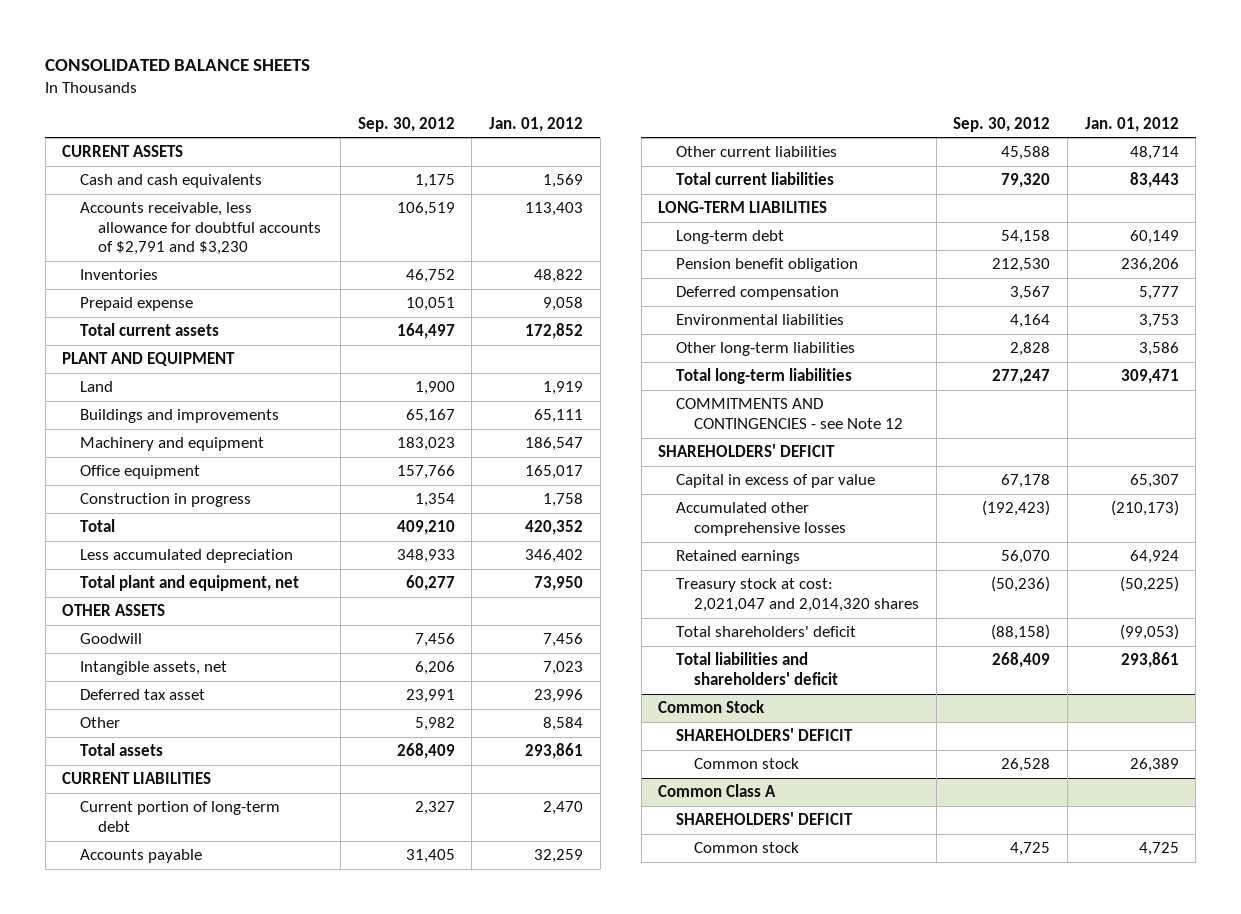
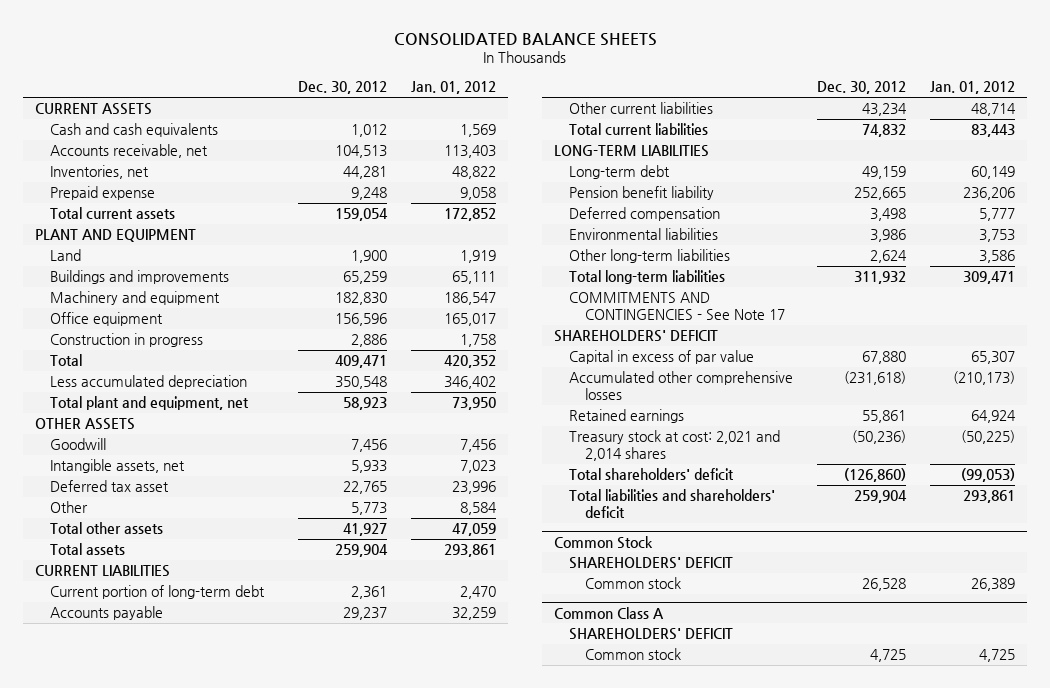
[357,116,455,132] Sep. 30, 2012 -> none
none -> [298,81,388,95] Dec. 30, 2012
[80,202,322,256] Accounts receivable, less allowance for doubtful accounts of $2,791 and $3,230 -> [50,144,209,159] Accounts receivable, net
[80,269,159,281] Inventories -> [50,165,150,180] Inventories, net
none -> [50,522,164,535] Total other assets
[676,258,859,273] Pension benefit obligation -> [569,186,715,201] Pension benefit liability
[676,398,904,429] COMMITMENTS AND CONTINGENCIES - see Note 12 -> [569,292,786,320] COMMITMENTS AND CONTINGENCIES - See Note 17
[676,578,920,612] Treasury stock at cost: 2,021,047 and 2,014,320 shares -> [569,430,781,461] Treasury stock at cost: 2,021 and 2,014 shares

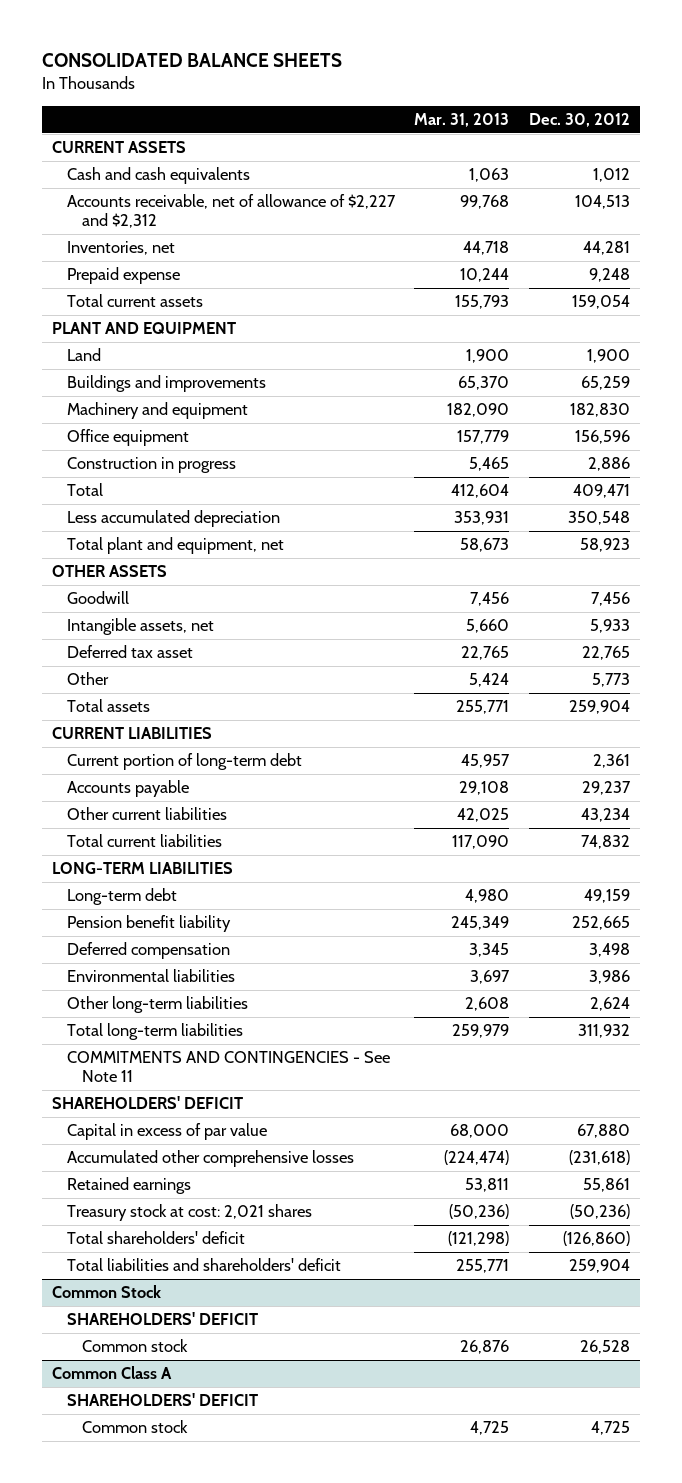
[410,81,496,95] Jan. 01, 2012 -> none
none -> [414,112,510,127] Mar. 31, 2013
[50,144,209,159] Accounts receivable, net -> [66,194,396,229] Accounts receivable, net of allowance of $2,227 and $2,312
[50,522,164,535] Total other assets -> none
[569,292,786,320] COMMITMENTS AND CONTINGENCIES - See Note 17 -> [66,1051,390,1083] COMMITMENTS AND CONTINGENCIES - See Note 11
[569,430,781,461] Treasury stock at cost: 2,021 and 2,014 shares -> [66,1204,312,1222] Treasury stock at cost: 2,021 shares

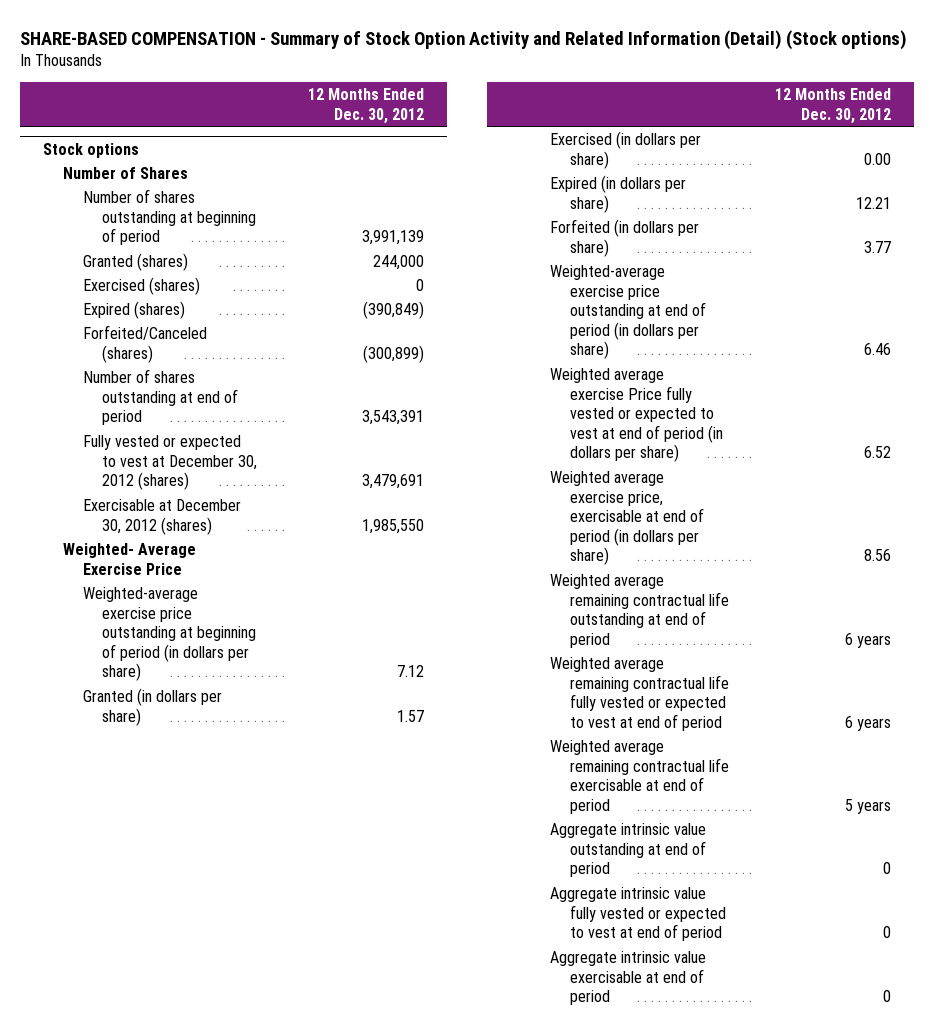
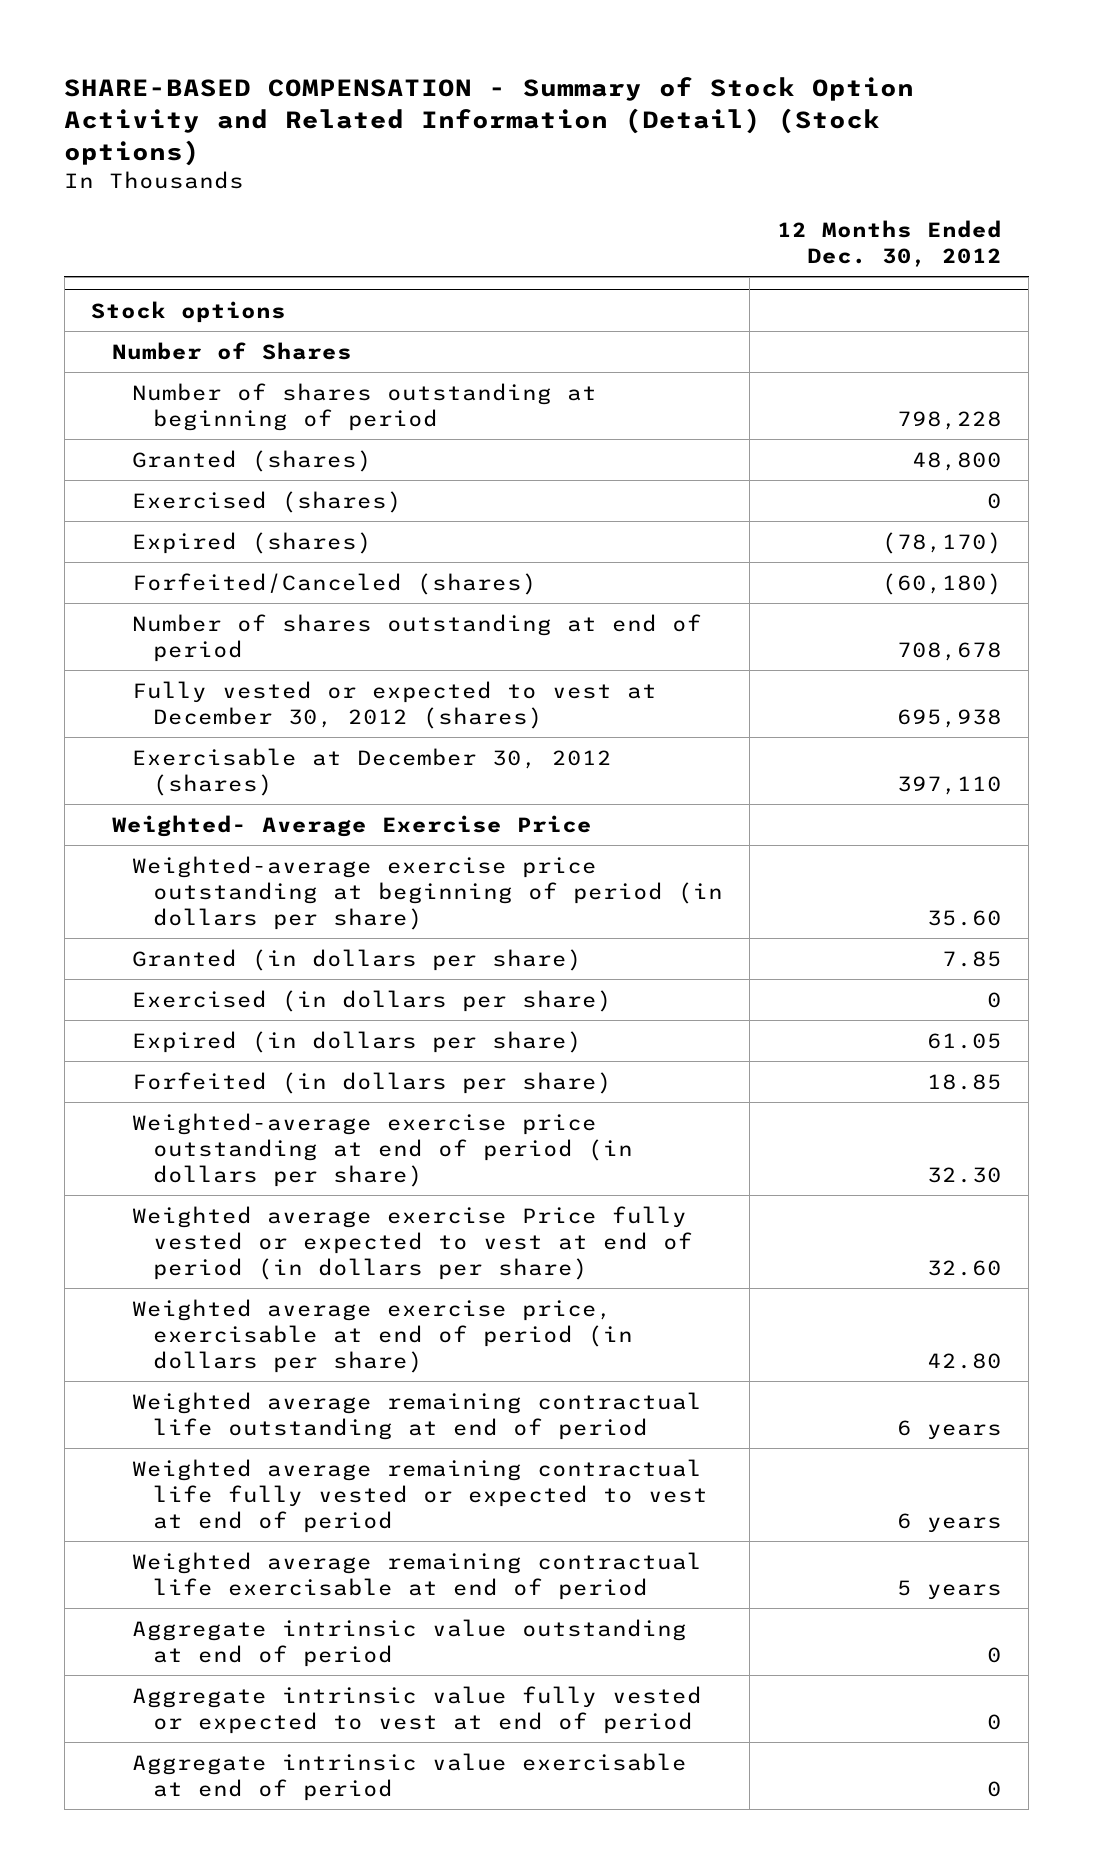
[361,230,424,246] 3,991,139 -> [896,410,1002,430] 798,228
[372,254,424,270] 244,000 -> [911,451,1002,471] 48,800
[362,300,424,319] (390,849) -> [881,531,1002,554] (78,170)
[362,344,424,363] (300,899) -> [881,572,1002,595] (60,180)
[361,410,424,426] 3,543,391 -> [896,641,1002,661] 708,678
[361,474,424,490] 3,479,691 -> [896,708,1002,728] 695,938
[361,518,424,534] 1,985,550 -> [896,775,1002,795] 397,110
[396,665,424,678] 7.12 -> [926,909,1002,926] 35.60
[396,709,424,722] 1.57 -> [941,950,1002,967] 7.85
[864,152,892,165] 0.00 -> [986,991,1002,1008] 0
[856,196,892,209] 12.21 -> [926,1032,1002,1049] 61.05
[864,240,892,253] 3.77 -> [926,1073,1002,1090] 18.85
[864,343,892,356] 6.46 -> [926,1166,1002,1183] 32.30
[864,446,892,459] 6.52 -> [926,1259,1002,1276] 32.60
[864,549,892,562] 8.56 -> [926,1352,1002,1369] 42.80

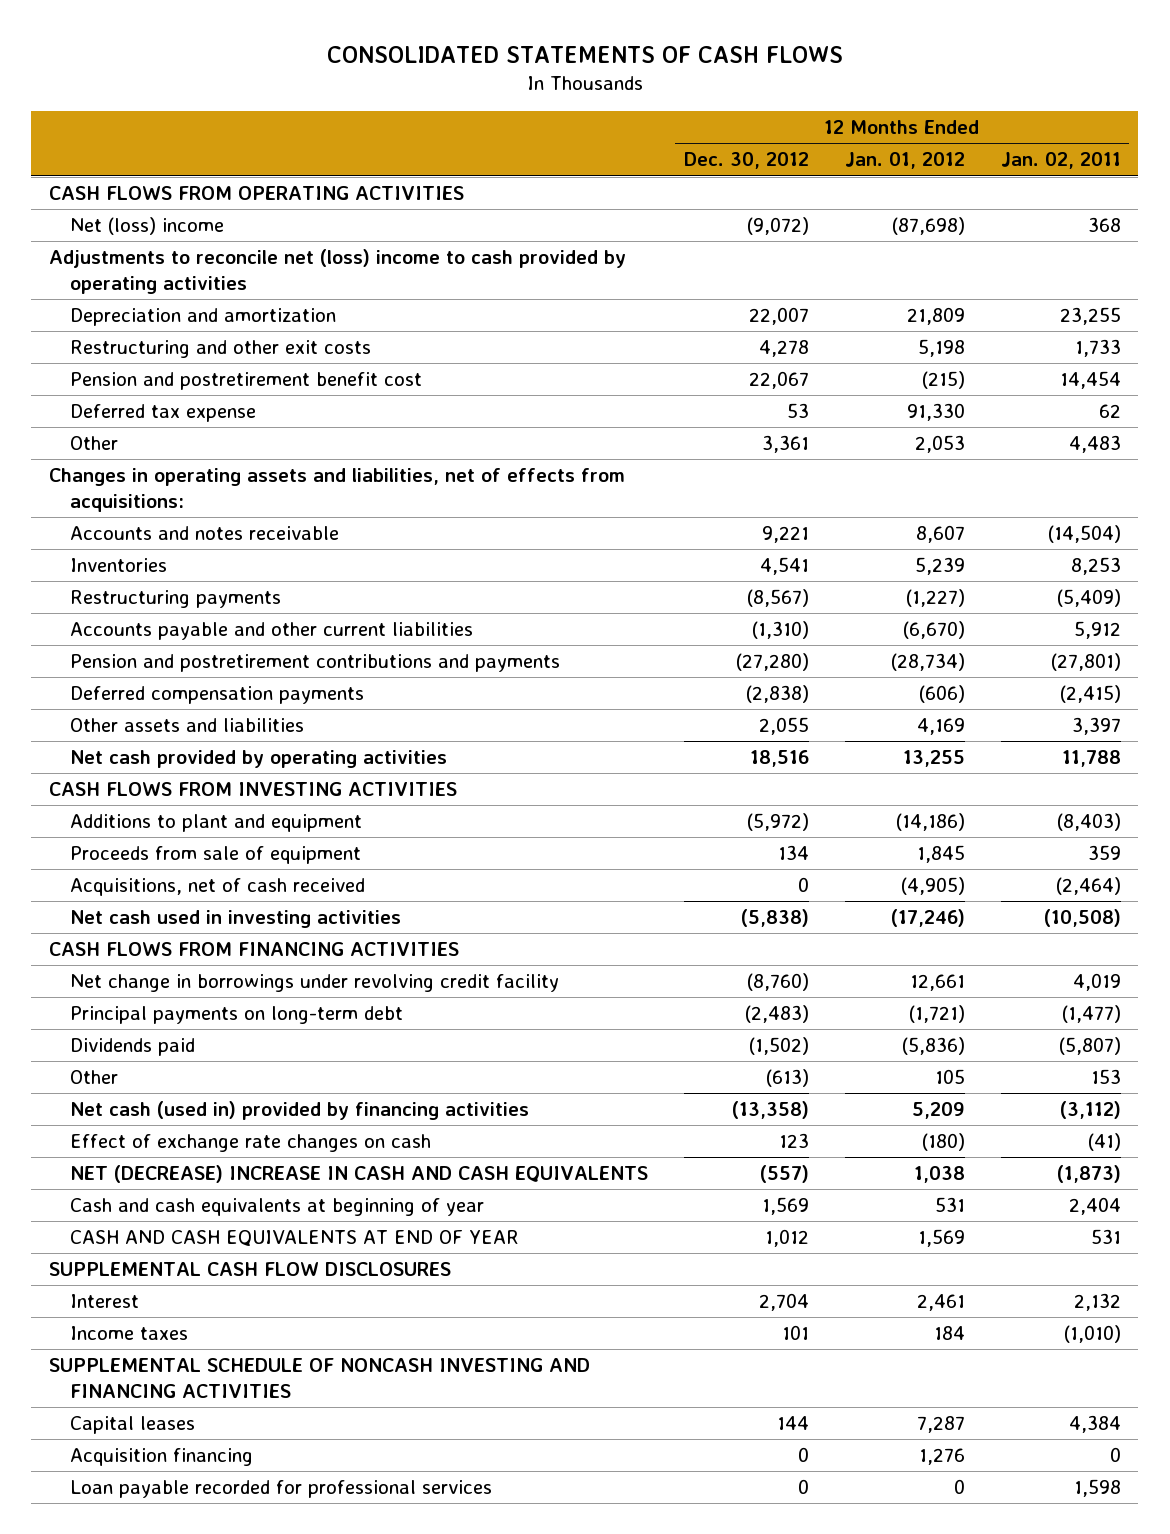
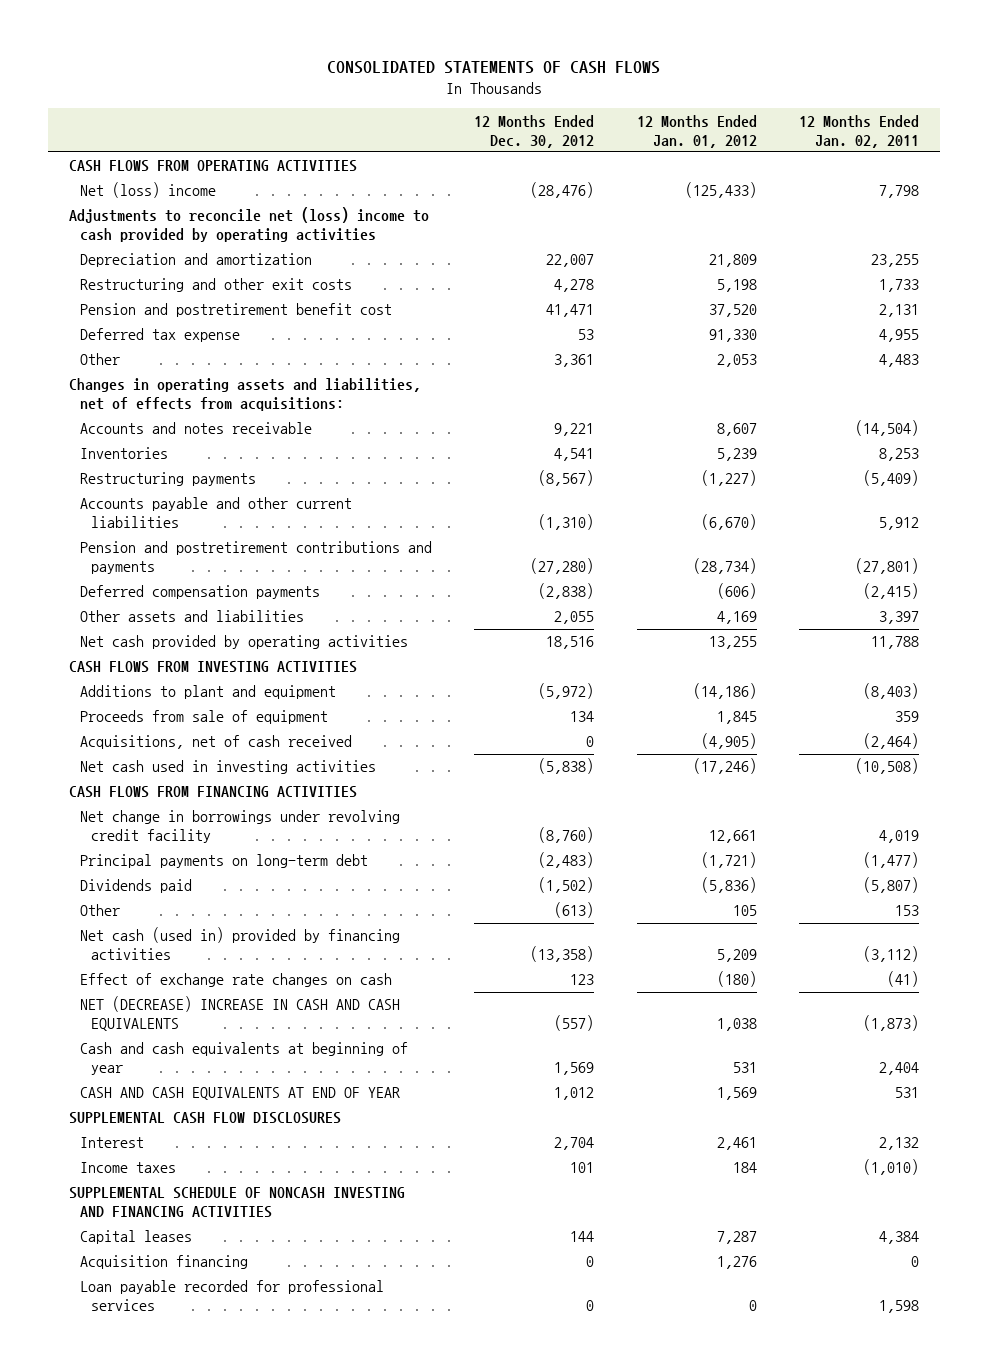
[746,217,809,236] (9,072) -> [530,182,595,199] (28,476)
[891,217,965,236] (87,698) -> [684,182,757,199] (125,433)
[1087,217,1121,233] 368 -> [878,185,919,199] 7,798
[748,371,809,390] 22,067 -> [546,304,595,318] 41,471
[921,371,965,390] (215) -> [708,304,757,318] 37,520
[1059,371,1121,390] 14,454 -> [878,304,919,318] 2,131
[1098,404,1121,419] 62 -> [878,329,919,343] 4,955

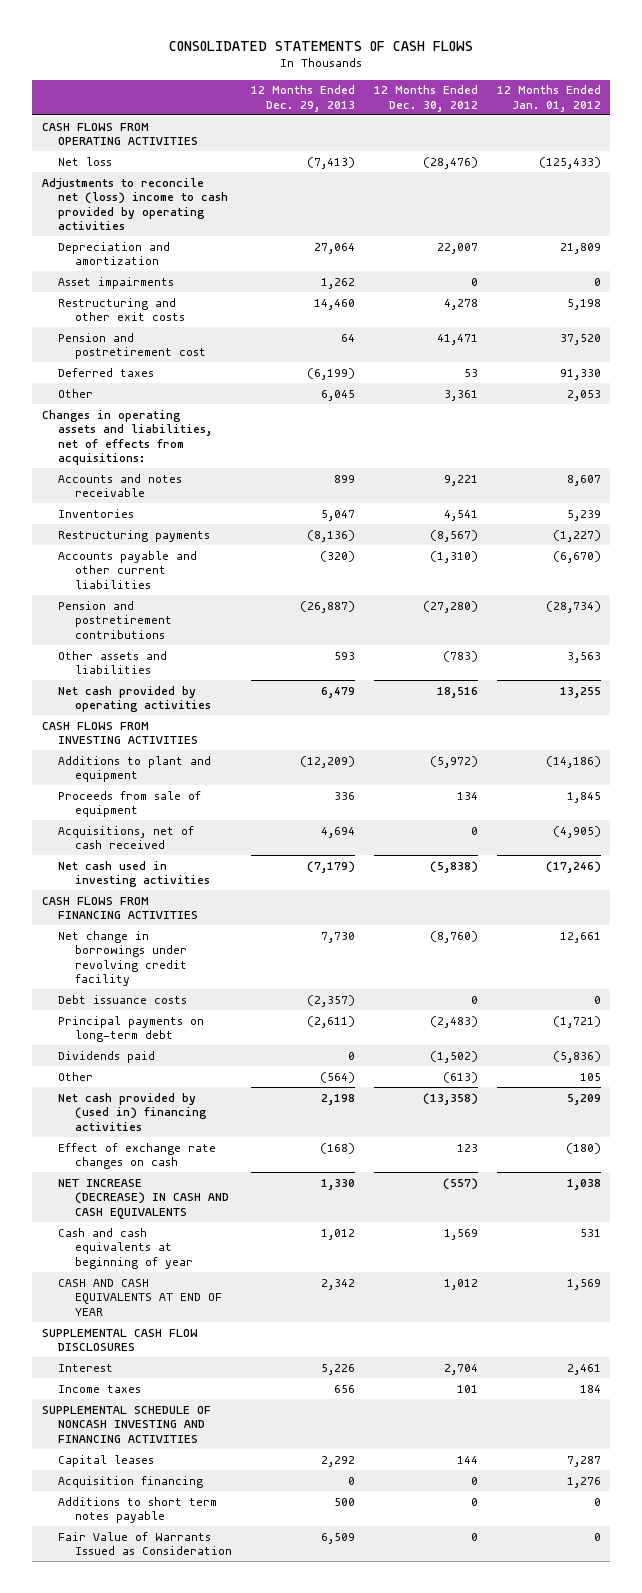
[798,114,919,148] 12 Months Ended Jan. 02, 2011 -> none
none -> [250,85,355,112] 12 Months Ended Dec. 29, 2013
[79,182,216,199] Net (loss) income -> [58,156,113,166] Net loss
none -> [58,276,175,289] Asset impairments
[79,303,392,318] Pension and postretirement benefit cost -> [58,332,207,360] Pension and postretirement cost
[79,328,240,343] Deferred tax expense -> [58,367,155,377] Deferred taxes
[79,585,320,600] Deferred compensation payments -> none
[79,541,432,575] Pension and postretirement contributions and payments -> [58,600,173,639] Pension and postretirement contributions
[554,611,595,625] 2,055 -> [442,650,478,662] (783)
[716,611,757,625] 4,169 -> [566,651,601,663] 3,563
none -> [58,994,188,1004] Debt issuance costs
[79,927,400,961] Net cash (used in) provided by financing activities -> [58,1092,208,1131] Net cash provided by (used in) financing activities
[79,996,400,1032] NET (DECREASE) INCREASE IN CASH AND CASH EQUIVALENTS -> [58,1178,230,1220] NET INCREASE (DECREASE) IN CASH AND CASH EQUIVALENTS
[79,1280,384,1312] Loan payable recorded for professional services -> [58,1496,218,1524] Additions to short term notes payable
none -> [58,1531,233,1556] Fair Value of Warrants Issued as Consideration

